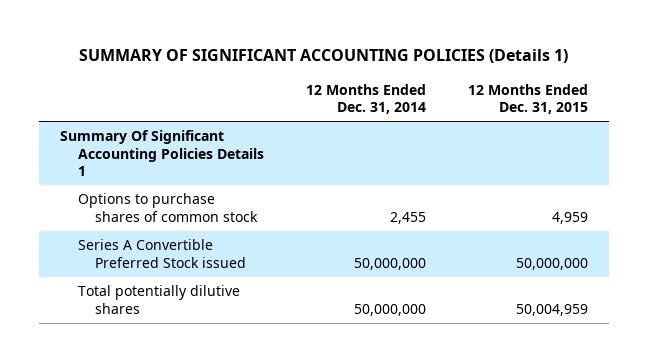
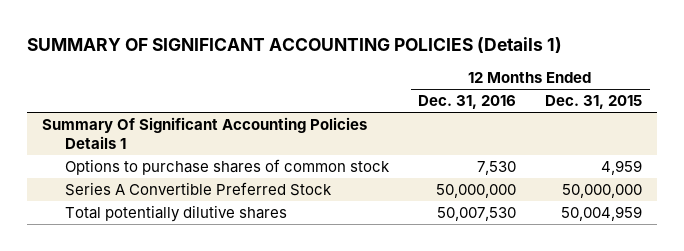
[305,83,426,114] 12 Months Ended Dec. 31, 2014 -> none
none -> [418,95,517,110] Dec. 31, 2016
[77,239,246,268] Series A Convertible Preferred Stock issued -> [65,182,333,197] Series A Convertible Preferred Stock

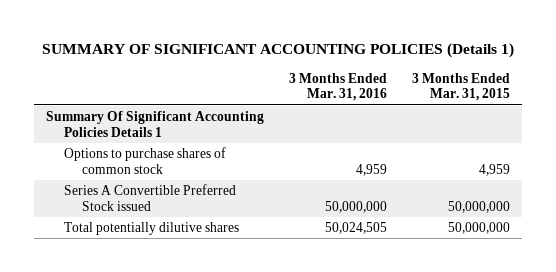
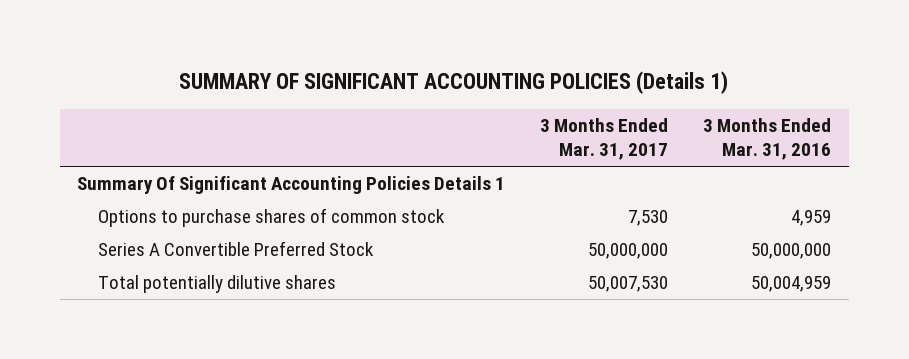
[411,72,510,102] 3 Months Ended Mar. 31, 2015 -> none
none -> [540,117,669,161] 3 Months Ended Mar. 31, 2017
[63,184,236,211] Series A Convertible Preferred Stock issued -> [97,241,374,257] Series A Convertible Preferred Stock
[324,222,387,235] 50,024,505 -> [751,276,832,293] 50,004,959

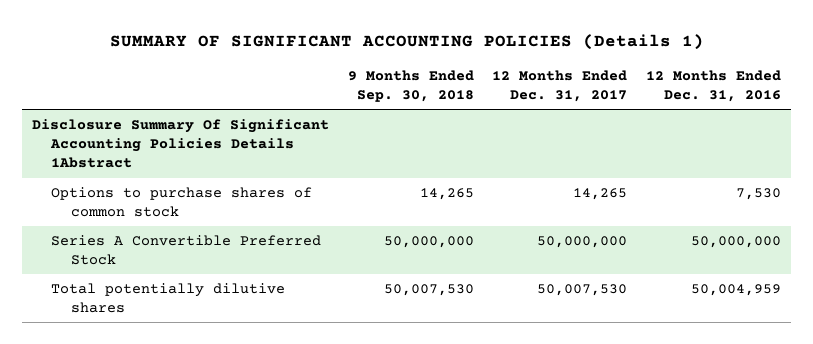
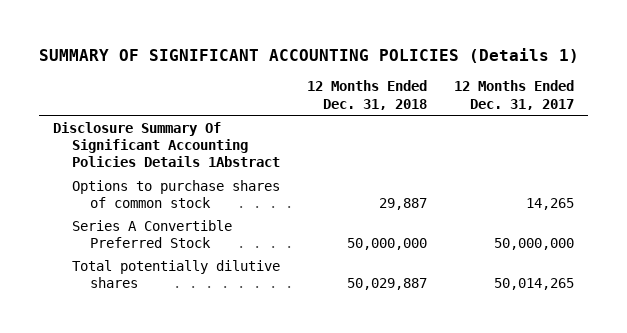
[347,69,474,102] 9 Months Ended Sep. 30, 2018 -> none
[646,69,782,102] 12 Months Ended Dec. 31, 2016 -> none
none -> [306,80,427,110] 12 Months Ended Dec. 31, 2018
[537,283,628,296] 50,007,530 -> [493,277,574,290] 50,014,265

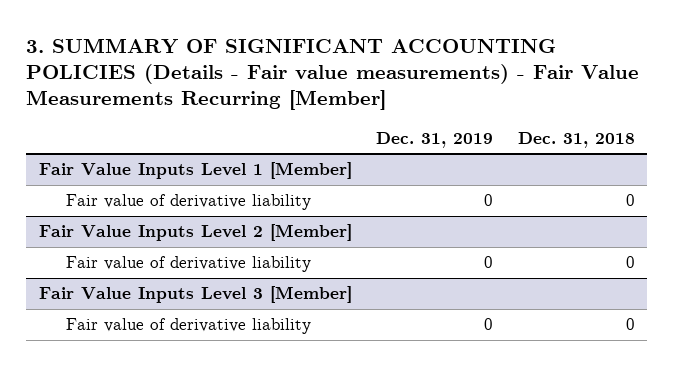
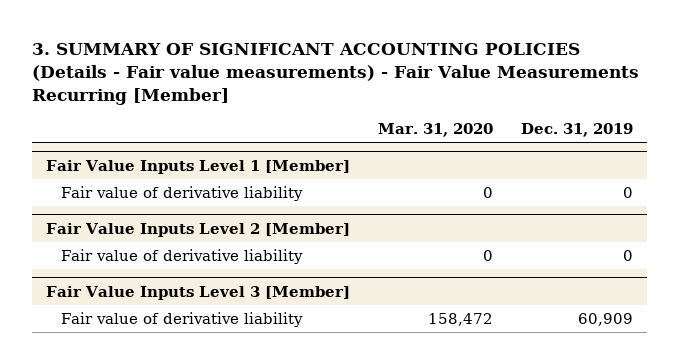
[517,131,635,148] Dec. 31, 2018 -> none
none -> [377,123,493,138] Mar. 31, 2020
[484,318,494,331] 0 -> [577,312,633,326] 60,909

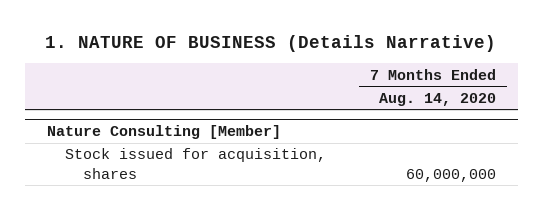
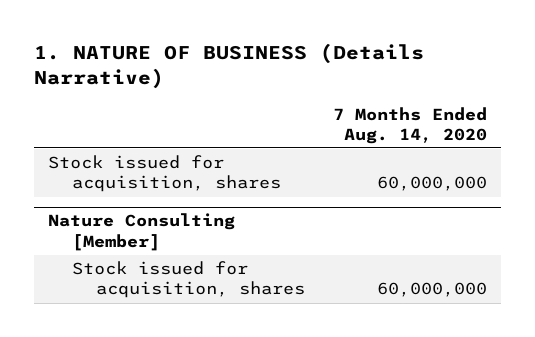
none -> [48,155,282,193] Stock issued for acquisition, shares

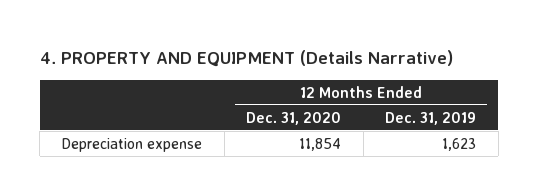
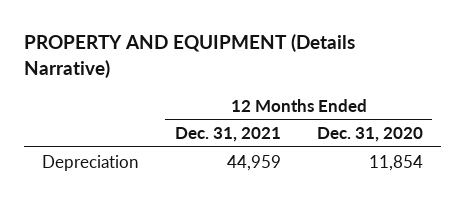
[39,49,453,67] 4. PROPERTY AND EQUIPMENT (Details Narrative) -> [23,34,355,79] PROPERTY AND EQUIPMENT (Details Narrative)
[385,111,477,125] Dec. 31, 2019 -> none
none -> [174,127,281,143] Dec. 31, 2021
[61,137,203,152] Depreciation expense -> [41,154,138,171] Depreciation

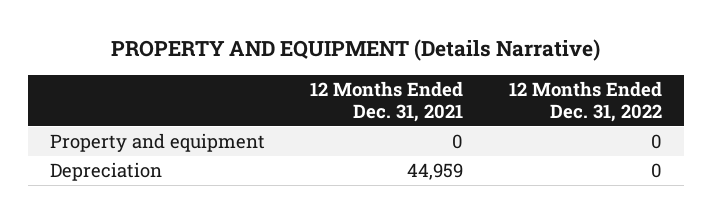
[317,127,424,143] Dec. 31, 2020 -> none
none -> [508,80,662,122] 12 Months Ended Dec. 31, 2022
none -> [50,133,266,153] Property and equipment

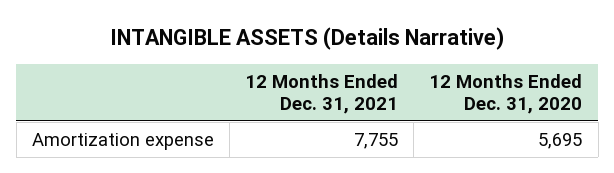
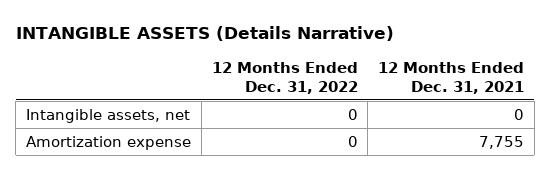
[429,73,583,114] 12 Months Ended Dec. 31, 2020 -> none
none -> [211,61,358,94] 12 Months Ended Dec. 31, 2022
none -> [26,108,191,123] Intangible assets, net

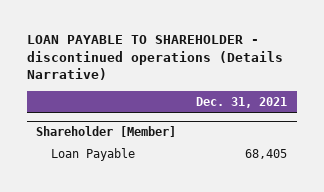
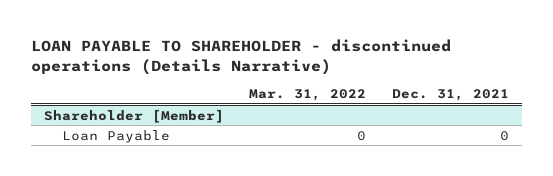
none -> [249,89,367,102] Mar. 31, 2022
[245,149,288,160] 68,405 -> [499,130,509,141] 0

